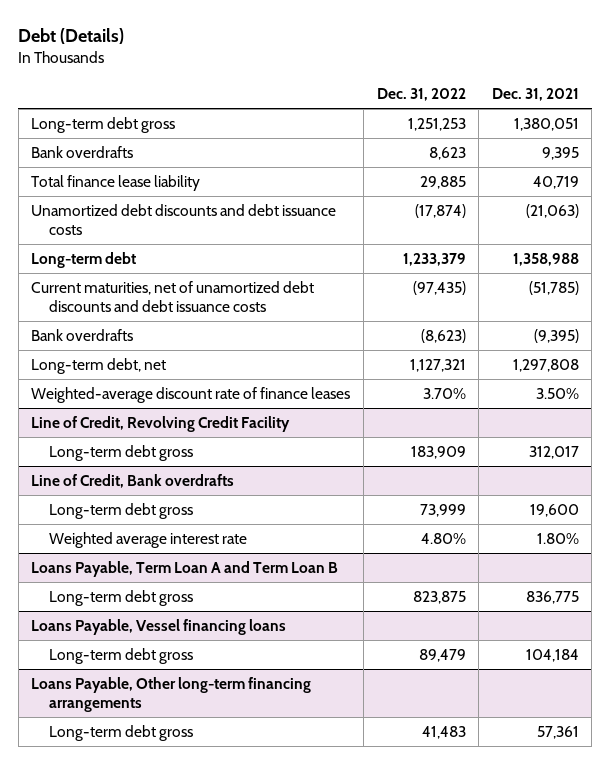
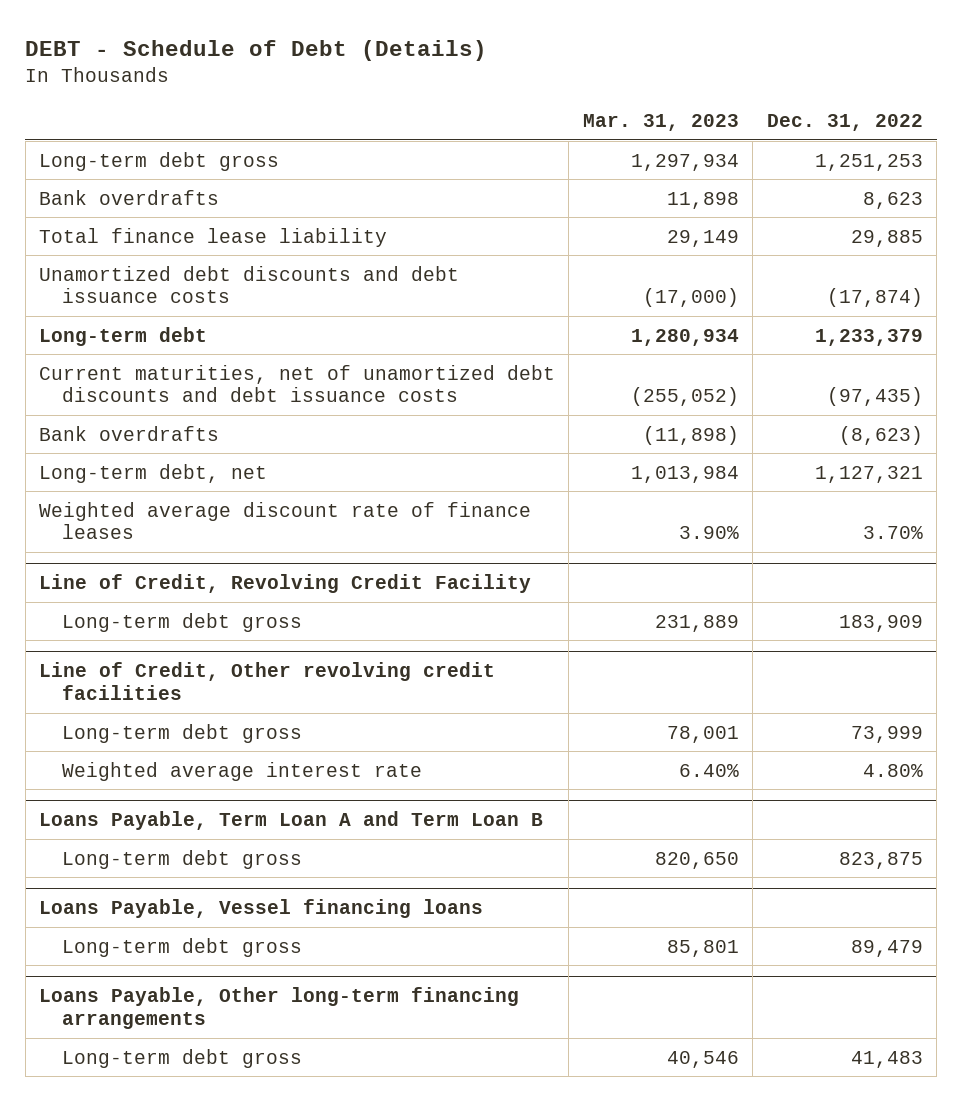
[18,28,125,45] Debt (Details) -> [25,39,488,61] DEBT - Schedule of Debt (Details)
[491,88,579,102] Dec. 31, 2021 -> none
none -> [582,114,739,132] Mar. 31, 2023
[31,387,351,404] Weighted-average discount rate of finance leases -> [39,501,532,540] Weighted average discount rate of finance leases
[31,474,235,489] Line of Credit, Bank overdrafts -> none
none -> [39,662,496,700] Line of Credit, Other revolving credit facilities

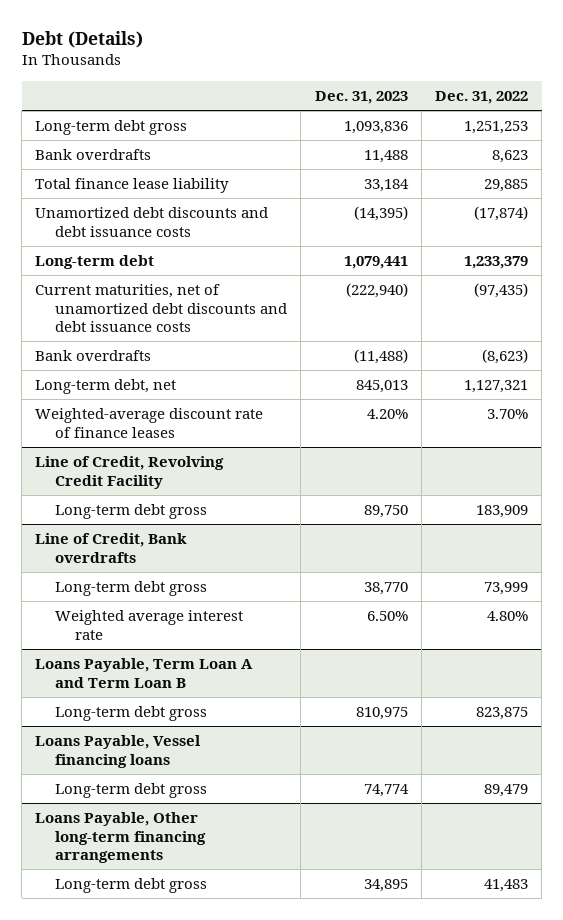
[25,39,488,61] DEBT - Schedule of Debt (Details) -> [21,31,143,49] Debt (Details)
[582,114,739,132] Mar. 31, 2023 -> none
none -> [314,90,408,104] Dec. 31, 2023
[39,501,532,540] Weighted average discount rate of finance leases -> [35,408,264,438] Weighted-average discount rate of finance leases
[39,662,496,700] Line of Credit, Other revolving credit facilities -> none
none -> [35,533,188,563] Line of Credit, Bank overdrafts

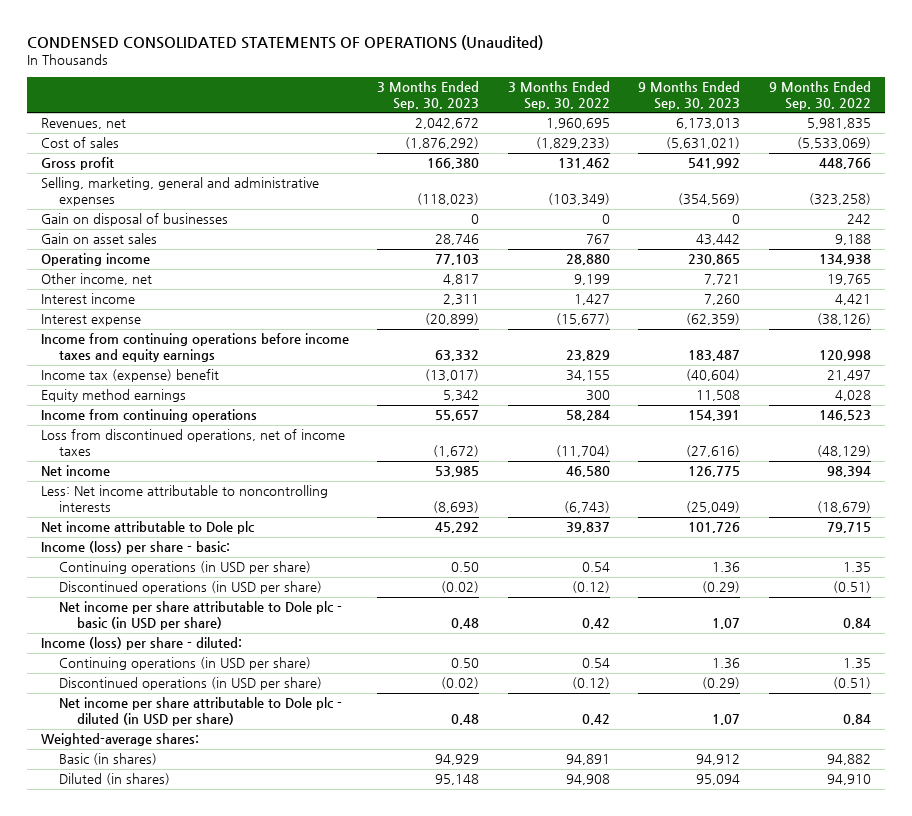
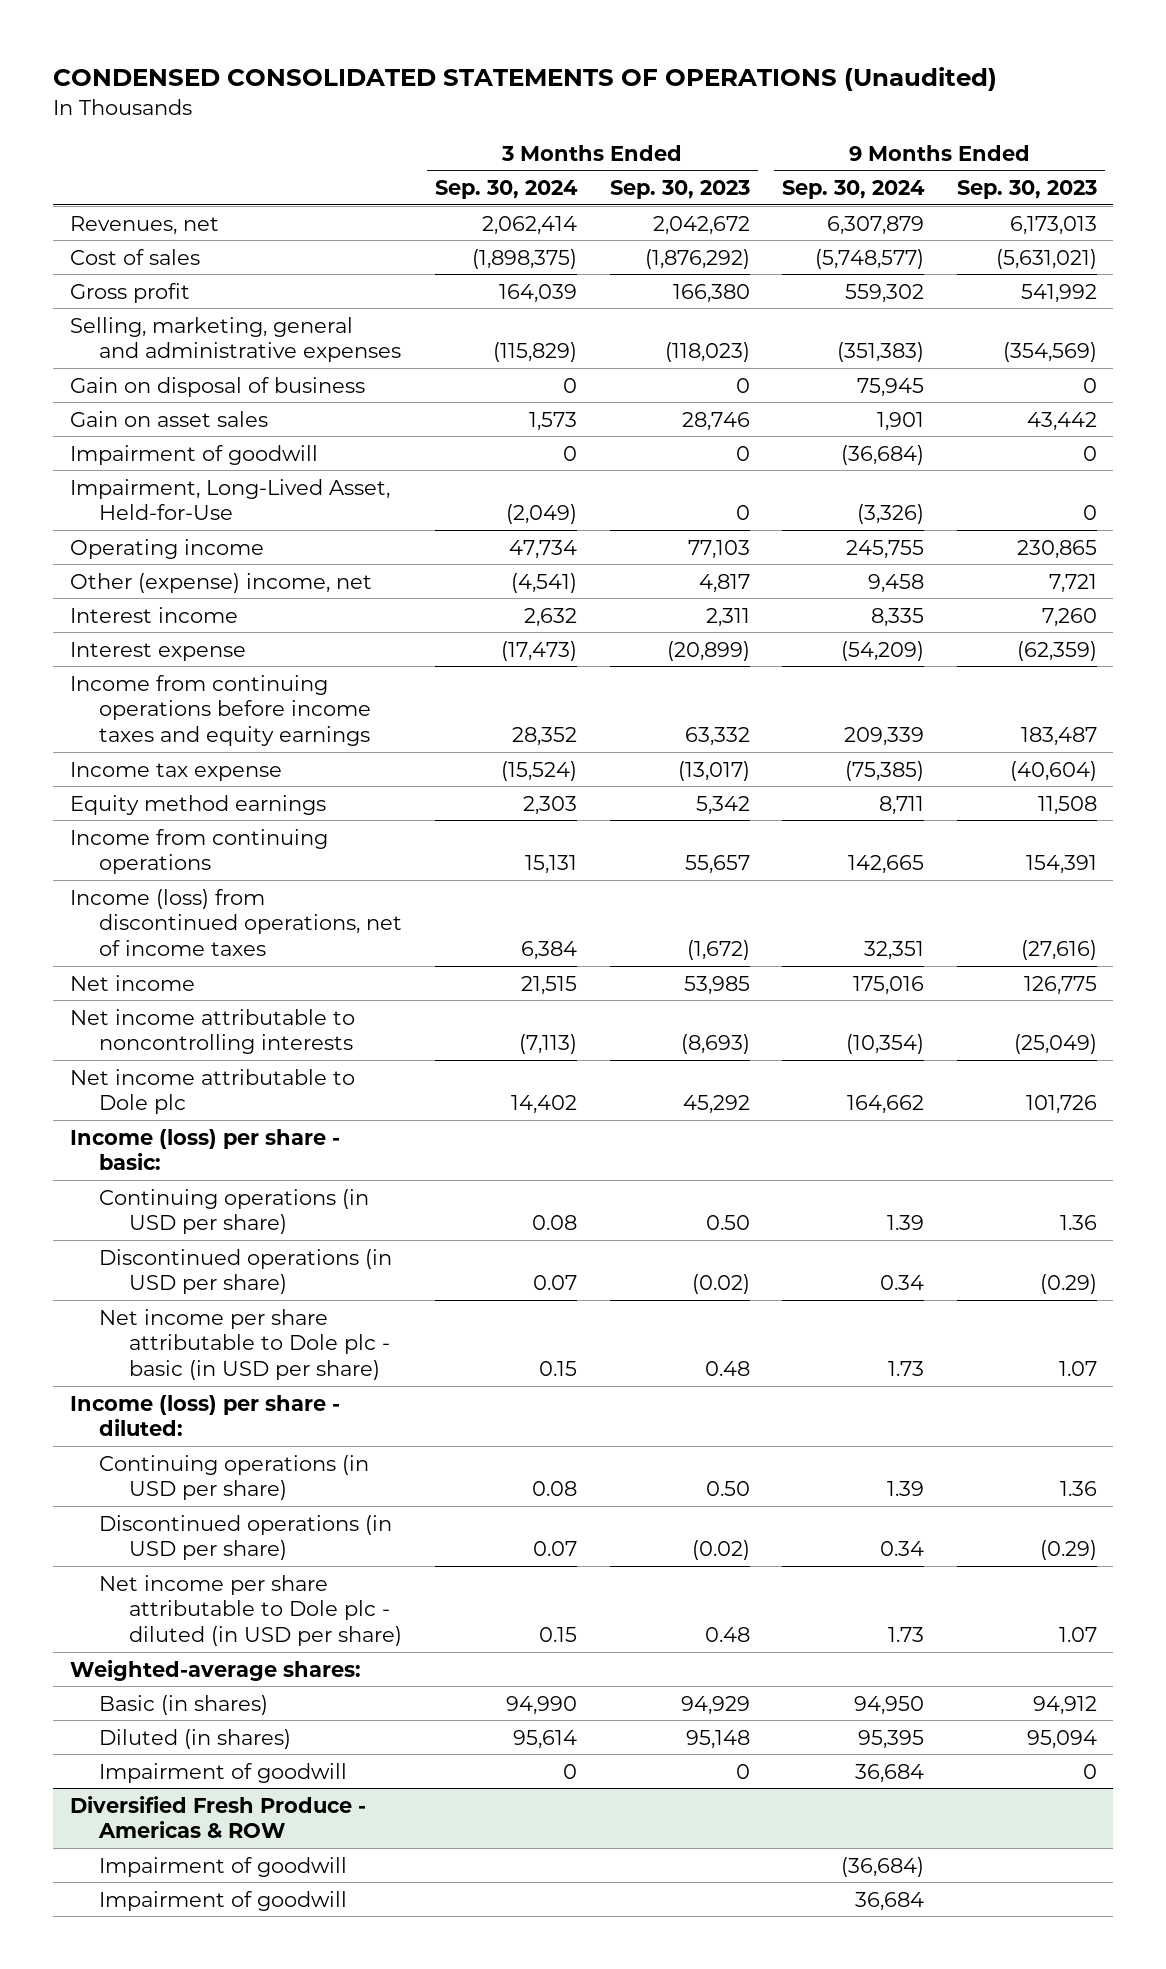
[507,80,610,111] 3 Months Ended Sep. 30, 2022 -> none
[768,80,871,111] 9 Months Ended Sep. 30, 2022 -> none
none -> [434,179,578,199] Sep. 30, 2024
none -> [782,179,926,199] Sep. 30, 2024
[40,213,228,227] Gain on disposal of businesses -> [69,376,365,397] Gain on disposal of business
none -> [69,444,318,465] Impairment of goodwill
none -> [69,478,390,521] Impairment, Long-Lived Asset, Held-for-Use
[40,273,152,286] Other income, net -> [69,572,372,593] Other (expense) income, net
[40,369,219,383] Income tax (expense) benefit -> [69,761,282,781] Income tax expense
[40,429,345,457] Loss from discontinued operations, net of income taxes -> [69,888,403,957] Income (loss) from discontinued operations, net of income taxes
[40,485,328,513] Less: Net income attributable to noncontrolling interests -> [69,1008,355,1055] Net income attributable to noncontrolling interests
none -> [99,1762,348,1783] Impairment of goodwill
none -> [69,1795,366,1839] Diversified Fresh Produce - Americas & ROW
none -> [99,1856,348,1877] Impairment of goodwill
none -> [99,1890,348,1911] Impairment of goodwill

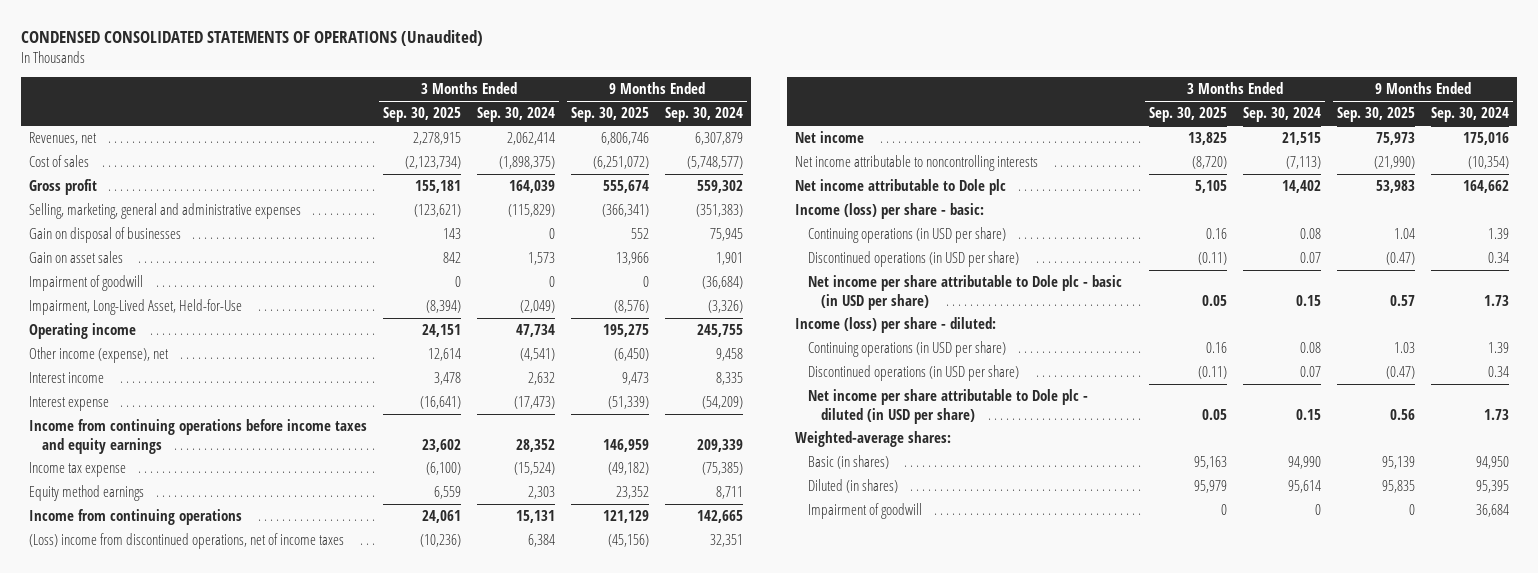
[609,179,750,199] Sep. 30, 2023 -> none
[956,179,1097,199] Sep. 30, 2023 -> none
none -> [382,107,461,123] Sep. 30, 2025
none -> [570,107,649,123] Sep. 30, 2025
[69,376,365,397] Gain on disposal of business -> [28,227,181,244] Gain on disposal of businesses
[69,572,372,593] Other (expense) income, net -> [28,347,169,364] Other income (expense), net
[69,888,403,957] Income (loss) from discontinued operations, net of income taxes -> [28,533,344,550] (Loss) income from discontinued operations, net of income taxes
[69,1795,366,1839] Diversified Fresh Produce - Americas & ROW -> none
[99,1856,348,1877] Impairment of goodwill -> none
[99,1890,348,1911] Impairment of goodwill -> none

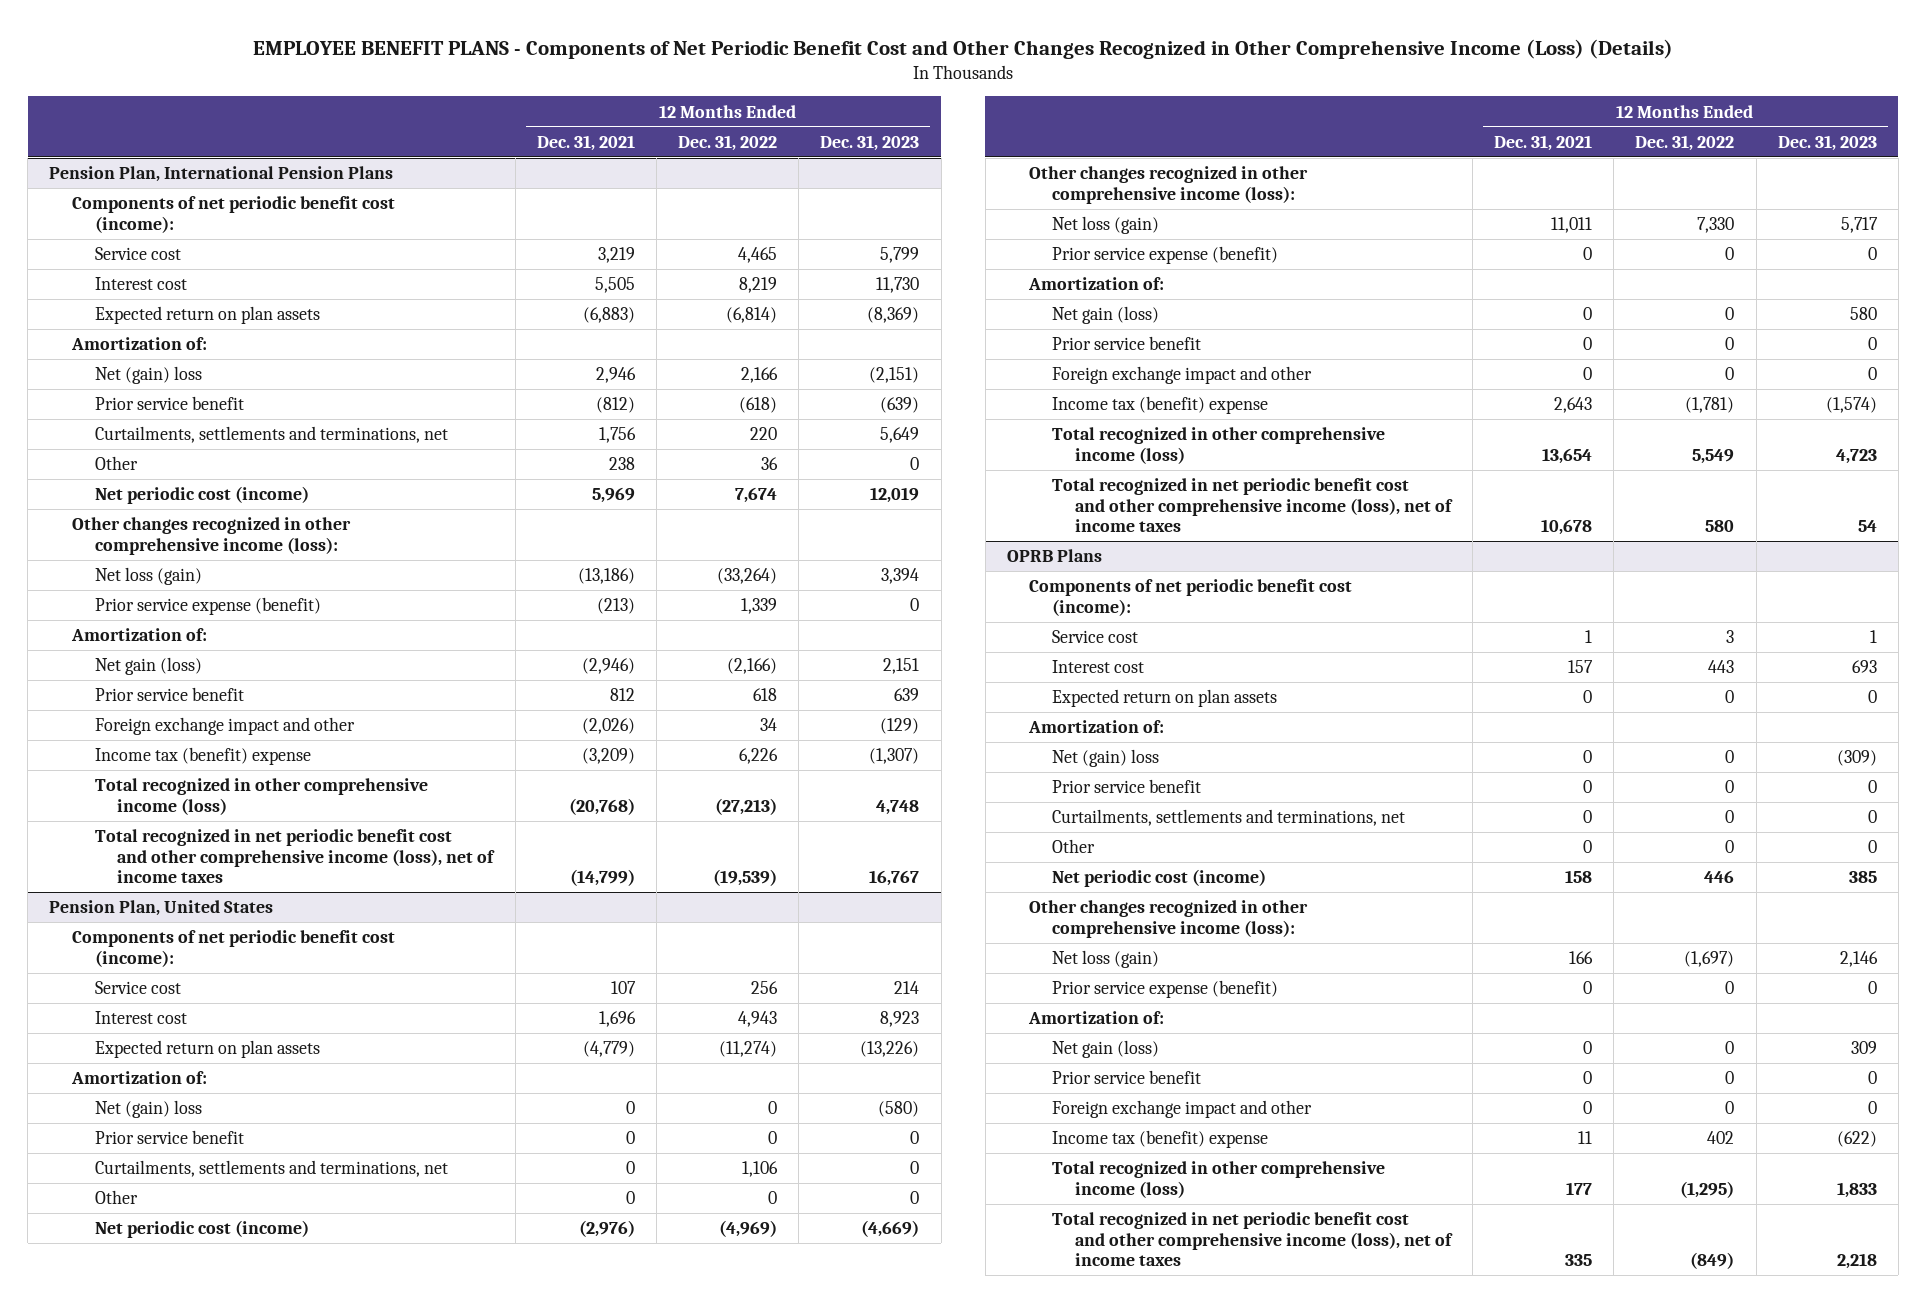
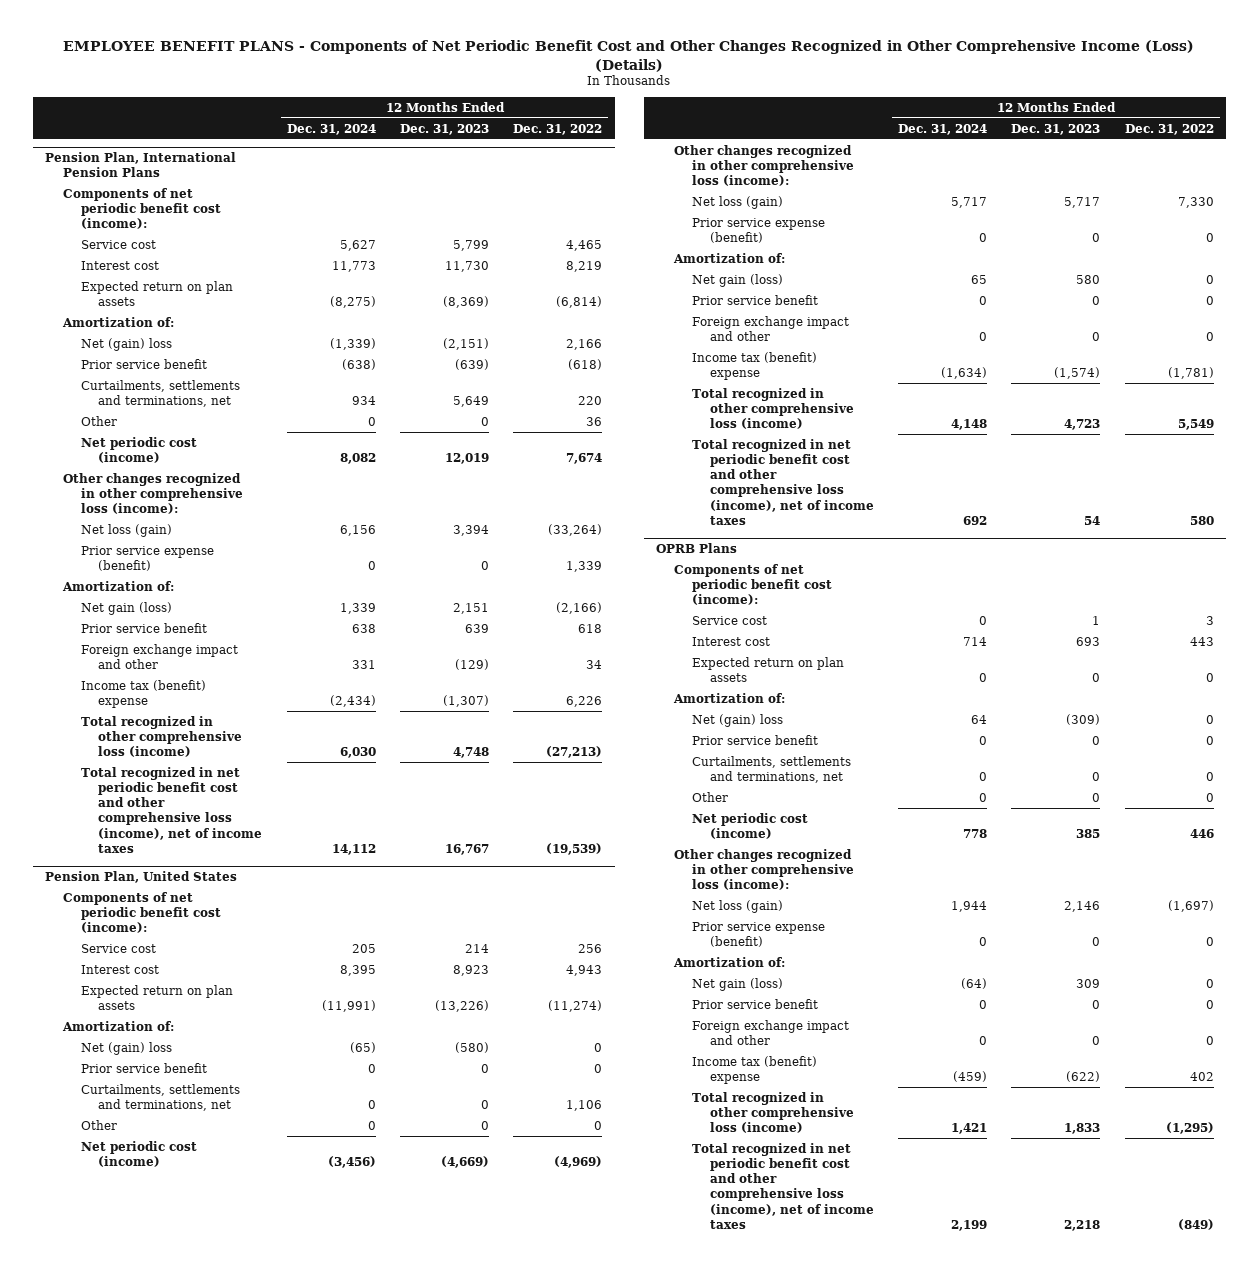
[536,134,635,151] Dec. 31, 2021 -> none
none -> [286,123,376,135] Dec. 31, 2024
[72,517,352,555] Other changes recognized in other comprehensive income (loss): -> [62,472,243,515] Other changes recognized in other comprehensive loss (income):
[94,778,428,815] Total recognized in other comprehensive income (loss) -> [80,715,243,758] Total recognized in other comprehensive loss (income)
[94,829,496,883] Total recognized in net periodic benefit cost and other comprehensive income (loss), net of income taxes -> [80,766,263,853] Total recognized in net periodic benefit cost and other comprehensive loss (income), net of income taxes
[1029,166,1309,204] Other changes recognized in other comprehensive income (loss): -> [674,144,854,187] Other changes recognized in other comprehensive loss (income):
[1052,427,1386,464] Total recognized in other comprehensive income (loss) -> [691,387,854,430] Total recognized in other comprehensive loss (income)
[1052,478,1453,532] Total recognized in net periodic benefit cost and other comprehensive income (loss), net of income taxes -> [691,438,874,525] Total recognized in net periodic benefit cost and other comprehensive loss (income), net of income taxes
[1029,900,1309,938] Other changes recognized in other comprehensive income (loss): -> [674,848,854,891] Other changes recognized in other comprehensive loss (income):
[1052,1161,1386,1198] Total recognized in other comprehensive income (loss) -> [691,1091,854,1134] Total recognized in other comprehensive loss (income)
[1052,1212,1453,1266] Total recognized in net periodic benefit cost and other comprehensive income (loss), net of income taxes -> [691,1142,874,1229] Total recognized in net periodic benefit cost and other comprehensive loss (income), net of income taxes

